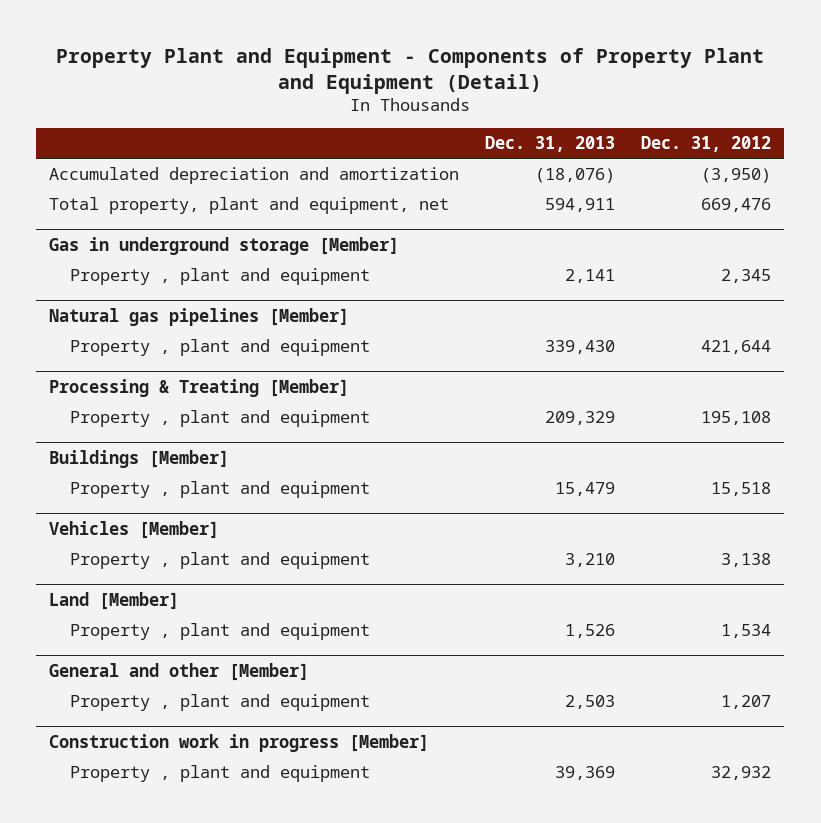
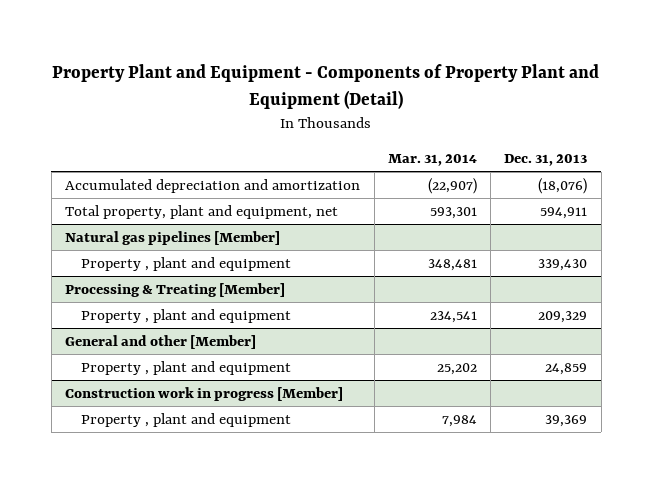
[641,136,772,153] Dec. 31, 2012 -> none
none -> [387,153,477,166] Mar. 31, 2014
[49,236,400,255] Gas in underground storage [Member] -> none
[69,268,370,286] Property , plant and equipment -> none
[49,449,230,468] Buildings [Member] -> none
[69,481,370,499] Property , plant and equipment -> none
[49,520,220,539] Vehicles [Member] -> none
[69,552,370,570] Property , plant and equipment -> none
[49,591,180,610] Land [Member] -> none
[69,623,370,641] Property , plant and equipment -> none
[565,695,616,710] 2,503 -> [545,363,588,376] 24,859

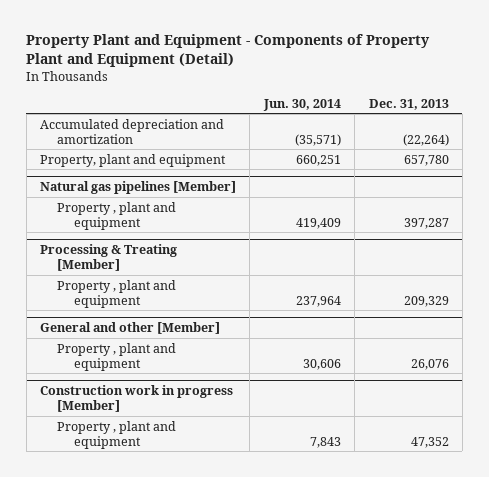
[387,153,477,166] Mar. 31, 2014 -> none
none -> [262,98,341,111] Jun. 30, 2014
[538,178,588,195] (18,076) -> [402,133,449,146] (22,264)
[65,205,339,220] Total property, plant and equipment, net -> [40,153,227,167] Property, plant and equipment
[540,207,588,220] 594,911 -> [403,154,449,166] 657,780
[538,259,588,272] 339,430 -> [403,217,449,229] 397,287
[545,363,588,376] 24,859 -> [410,358,449,370] 26,076
[545,415,588,428] 39,369 -> [410,436,449,448] 47,352

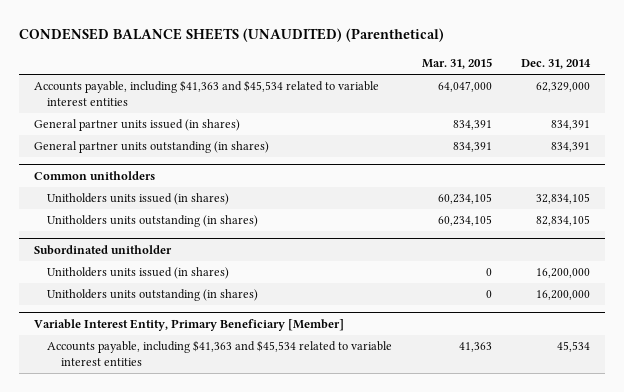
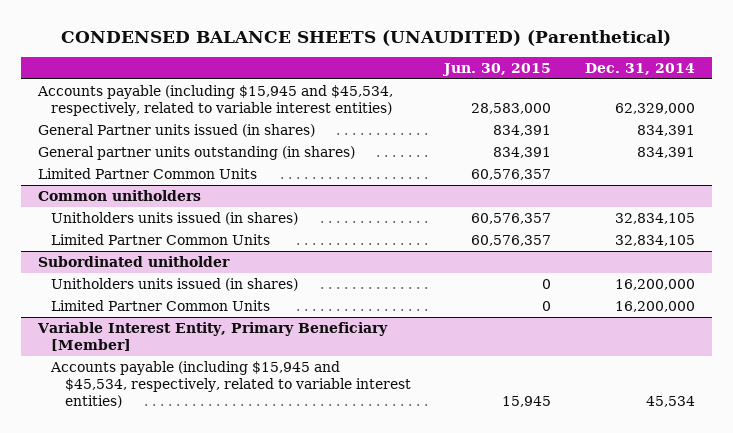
[421,58,492,70] Mar. 31, 2015 -> none
none -> [442,63,552,77] Jun. 30, 2015
[33,80,379,107] Accounts payable, including $41,363 and $45,534 related to variable interest entities -> [36,85,393,117] Accounts payable (including $15,945 and $45,534, respectively, related to variable interest entities)
[33,119,240,132] General partner units issued (in shares) -> [37,124,315,138] General Partner units issued (in shares)
none -> [37,168,257,180] Limited Partner Common Units
[47,215,259,228] Unitholders units outstanding (in shares) -> none
none -> [51,234,271,246] Limited Partner Common Units
[47,289,259,302] Unitholders units outstanding (in shares) -> [51,300,271,312] Limited Partner Common Units
[47,340,393,367] Accounts payable, including $41,363 and $45,534 related to variable interest entities -> [50,361,412,409] Accounts payable (including $15,945 and $45,534, respectively, related to variable interest entities)

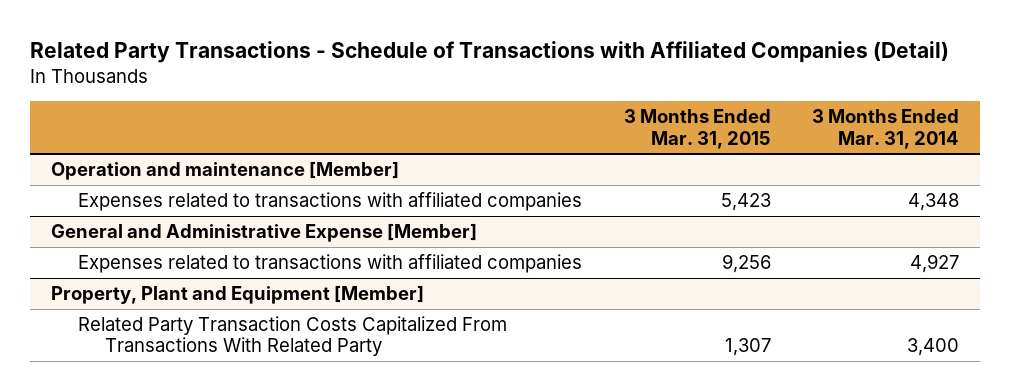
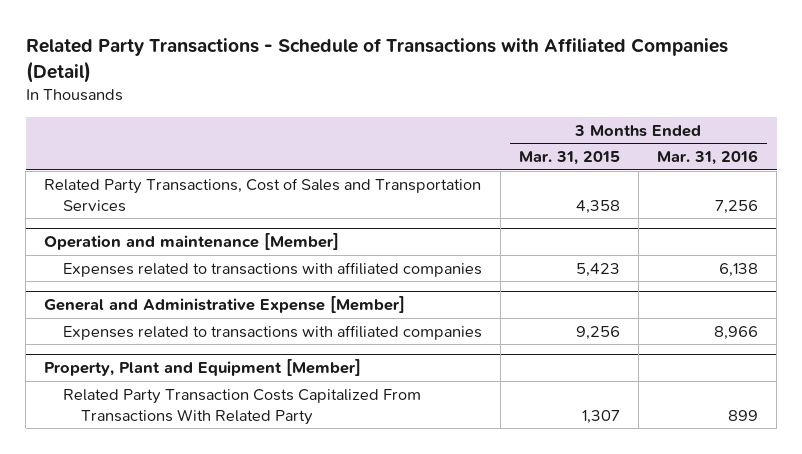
[812,109,960,149] 3 Months Ended Mar. 31, 2014 -> none
none -> [657,150,759,166] Mar. 31, 2016
none -> [44,177,482,212] Related Party Transactions, Cost of Sales and Transportation Services

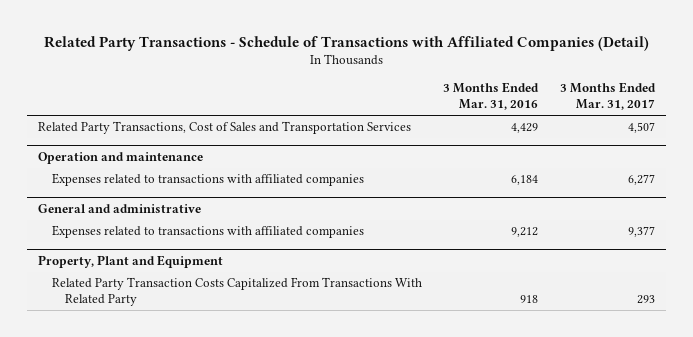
[518,151,620,166] Mar. 31, 2015 -> none
none -> [560,82,657,111] 3 Months Ended Mar. 31, 2017
[715,199,759,214] 7,256 -> [511,123,539,134] 4,429
[44,233,340,251] Operation and maintenance [Member] -> [37,152,203,165] Operation and maintenance
[719,262,759,277] 6,138 -> [511,175,539,186] 6,184
[44,296,406,314] General and Administrative Expense [Member] -> [37,204,201,214] General and administrative
[714,325,759,340] 8,966 -> [511,227,539,238] 9,212
[44,359,362,377] Property, Plant and Equipment [Member] -> [37,255,223,269] Property, Plant and Equipment
[728,409,759,421] 899 -> [520,295,539,304] 918

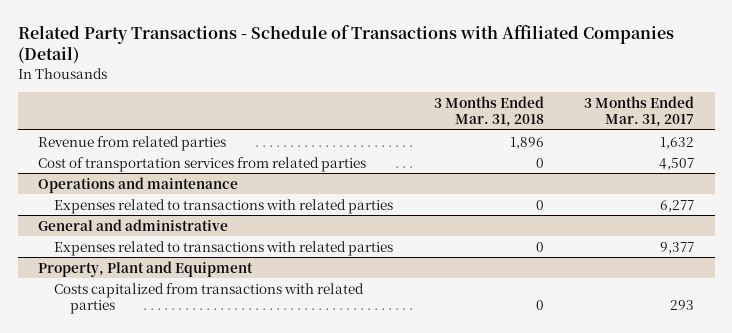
[443,82,540,111] 3 Months Ended Mar. 31, 2016 -> none
none -> [433,96,544,128] 3 Months Ended Mar. 31, 2018
none -> [38,135,227,151] Revenue from related parties
[37,121,411,135] Related Party Transactions, Cost of Sales and Transportation Services -> [38,156,367,172] Cost of transportation services from related parties
[37,152,203,165] Operation and maintenance -> [38,176,239,193] Operations and maintenance
[51,173,364,187] Expenses related to transactions with affiliated companies -> [53,198,393,214] Expenses related to transactions with related parties
[51,225,364,239] Expenses related to transactions with affiliated companies -> [53,240,393,256] Expenses related to transactions with related parties
[51,277,422,307] Related Party Transaction Costs Capitalized From Transactions With Related Party -> [53,282,364,314] Costs capitalized from transactions with related parties

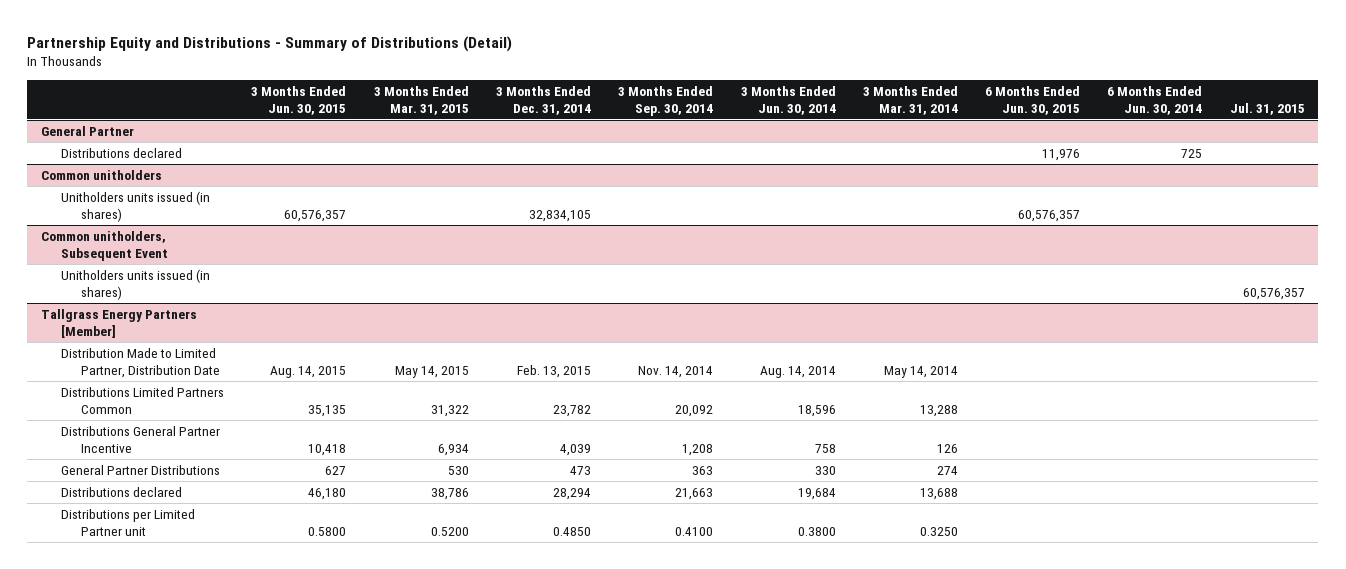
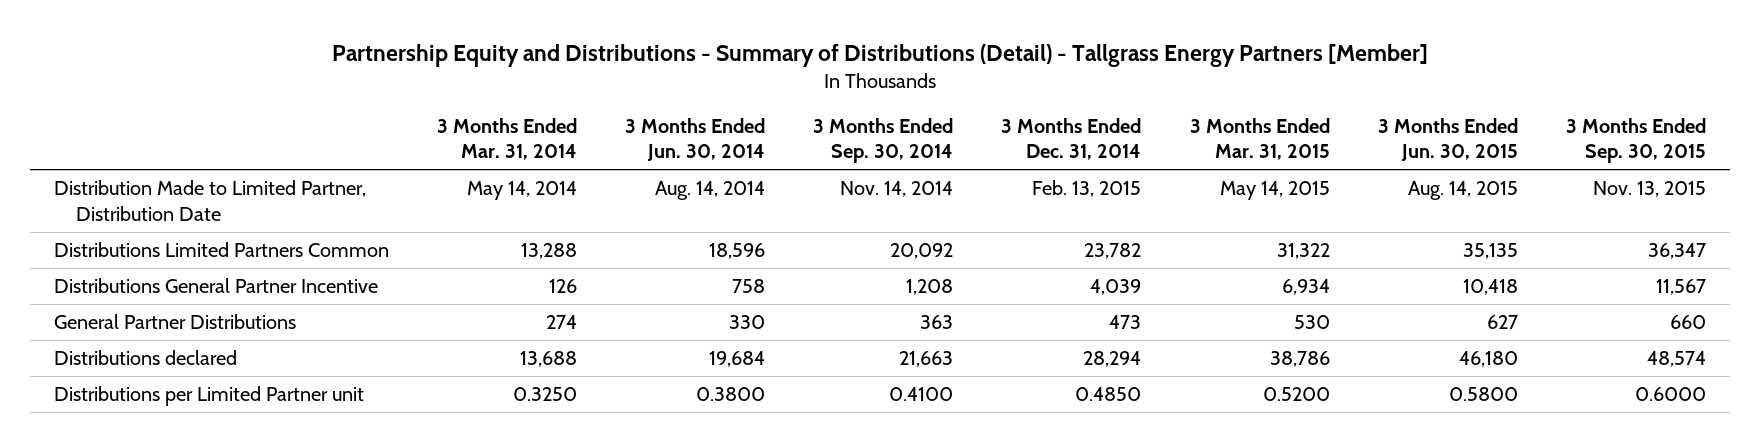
[27,36,513,53] Partnership Equity and Distributions - Summary of Distributions (Detail) -> [331,43,1428,67] Partnership Equity and Distributions - Summary of Distributions (Detail) - Tallgrass Energy Partners [Member]
[985,85,1081,115] 6 Months Ended Jun. 30, 2015 -> none
[1107,85,1203,115] 6 Months Ended Jun. 30, 2014 -> none
[1229,102,1305,115] Jul. 31, 2015 -> none
none -> [1566,117,1707,164] 3 Months Ended Sep. 30, 2015
[40,125,134,136] General Partner -> none
[61,147,183,158] Distributions declared -> none
[40,169,162,180] Common unitholders -> none
[61,190,211,222] Unitholders units issued (in shares) -> none
[40,230,169,261] Common unitholders, Subsequent Event -> none
[61,268,211,300] Unitholders units issued (in shares) -> none
[40,308,197,338] Tallgrass Energy Partners [Member] -> none

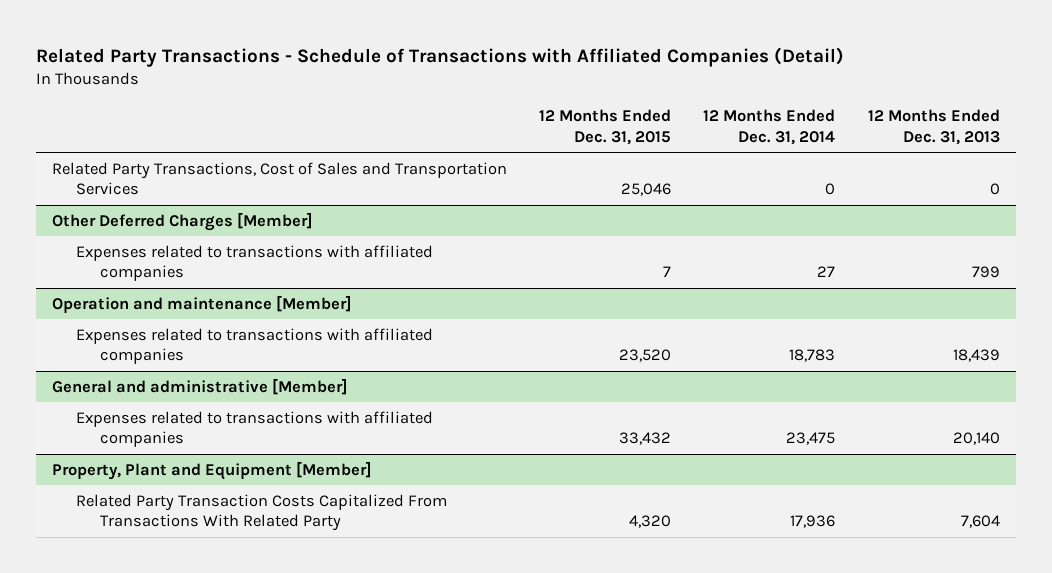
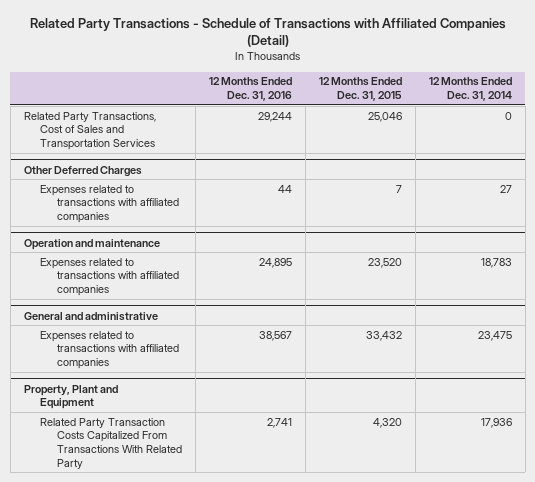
[867,109,1000,145] 12 Months Ended Dec. 31, 2013 -> none
none -> [208,77,292,101] 12 Months Ended Dec. 31, 2016
[51,211,313,231] Other Deferred Charges [Member] -> [23,165,142,177] Other Deferred Charges
[51,294,352,313] Operation and maintenance [Member] -> [23,238,160,250] Operation and maintenance
[51,377,348,395] General and administrative [Member] -> [23,311,158,321] General and administrative
[51,460,372,480] Property, Plant and Equipment [Member] -> [23,384,118,410] Property, Plant and Equipment

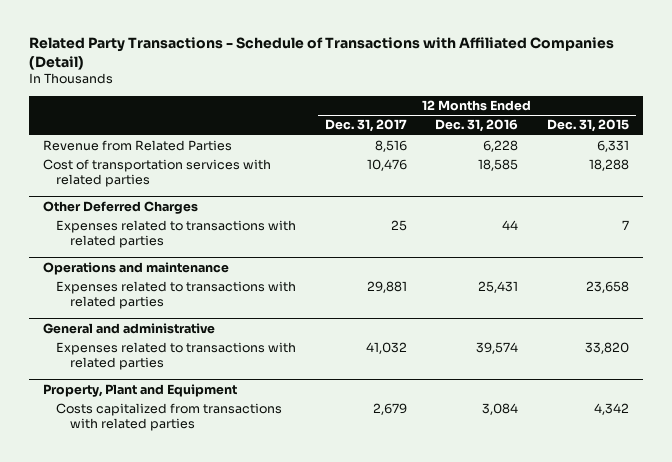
[428,77,512,101] 12 Months Ended Dec. 31, 2014 -> none
none -> [324,119,407,133] Dec. 31, 2017
none -> [42,140,232,152] Revenue from Related Parties
[23,111,156,151] Related Party Transactions, Cost of Sales and Transportation Services -> [42,159,271,188] Cost of transportation services with related parties
[257,111,292,122] 29,244 -> [478,159,519,172] 18,585
[367,111,402,122] 25,046 -> [588,159,629,172] 18,288
[40,184,179,224] Expenses related to transactions with affiliated companies -> [56,220,297,249] Expenses related to transactions with related parties
[23,238,160,250] Operation and maintenance -> [42,261,229,275] Operations and maintenance
[40,257,179,297] Expenses related to transactions with affiliated companies -> [56,281,297,310] Expenses related to transactions with related parties
[258,257,292,268] 24,895 -> [478,281,519,294] 25,431
[367,257,402,268] 23,520 -> [585,281,629,294] 23,658
[40,330,179,370] Expenses related to transactions with affiliated companies -> [56,342,297,371] Expenses related to transactions with related parties
[258,330,292,341] 38,567 -> [476,342,519,355] 39,574
[365,330,402,341] 33,432 -> [584,342,629,355] 33,820
[40,417,182,469] Related Party Transaction Costs Capitalized From Transactions With Related Party -> [56,403,283,432] Costs capitalized from transactions with related parties
[266,417,292,428] 2,741 -> [482,403,519,416] 3,084
[372,417,402,428] 4,320 -> [593,403,629,416] 4,342

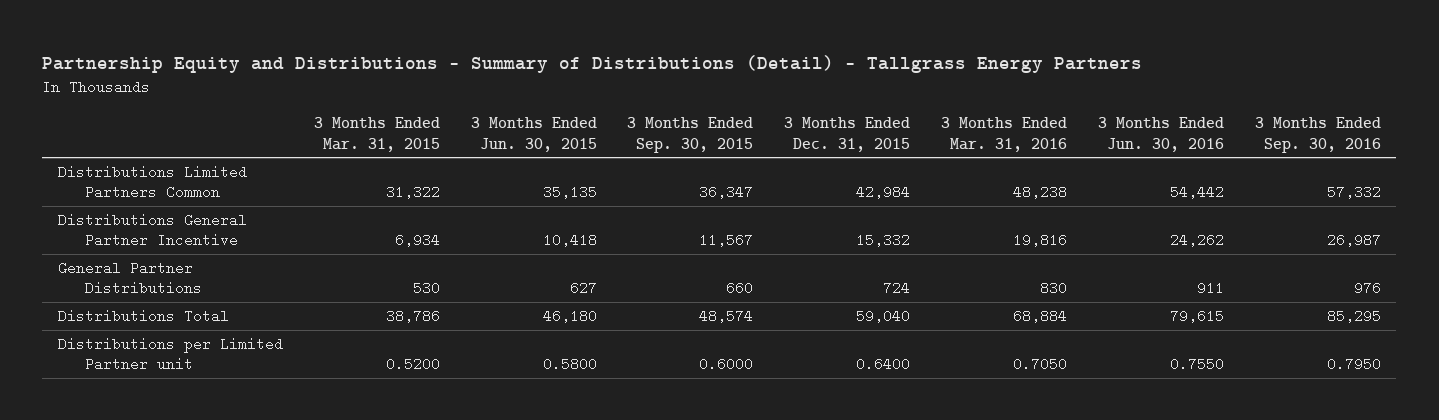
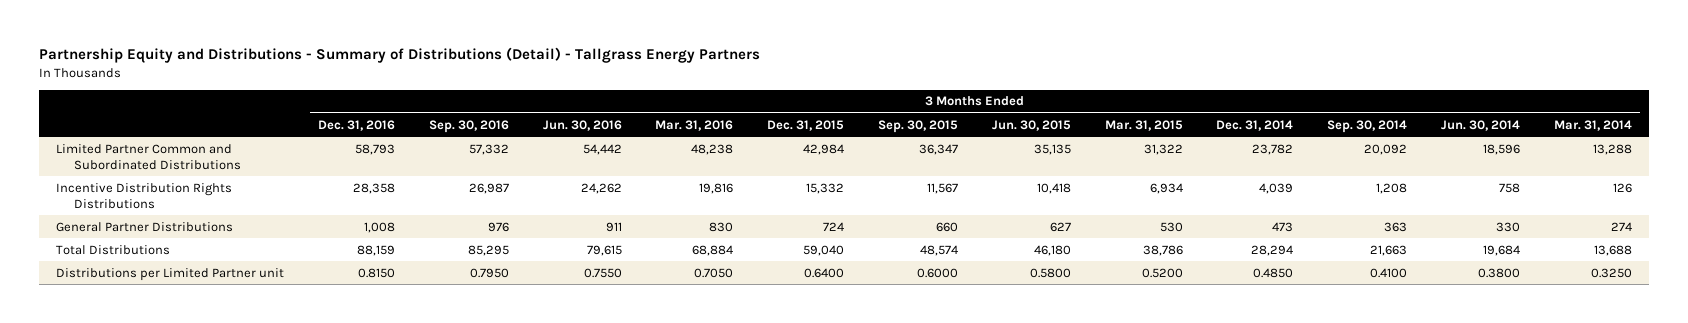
none -> [317,119,395,131] Dec. 31, 2016
none -> [1216,119,1294,131] Dec. 31, 2014
none -> [1327,119,1408,133] Sep. 30, 2014
none -> [1440,119,1520,131] Jun. 30, 2014
none -> [1553,119,1632,131] Mar. 31, 2014
[57,165,247,200] Distributions Limited Partners Common -> [56,143,242,170] Limited Partner Common and Subordinated Distributions
[57,213,247,248] Distributions General Partner Incentive -> [56,182,233,209] Incentive Distribution Rights Distributions
[57,309,229,324] Distributions Total -> [56,244,171,255] Total Distributions

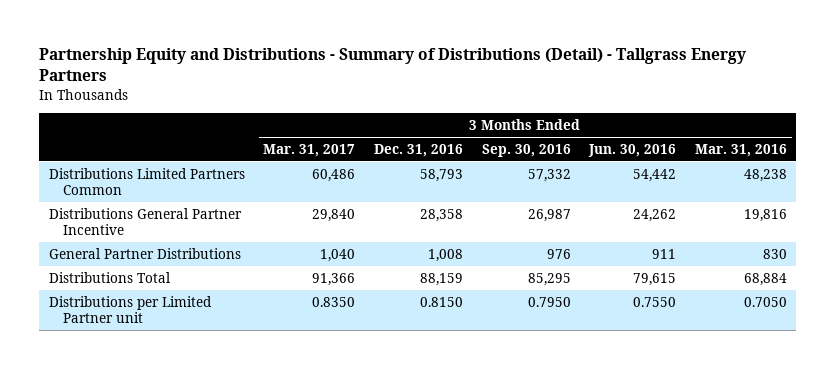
[767,119,845,131] Dec. 31, 2015 -> none
[877,119,958,133] Sep. 30, 2015 -> none
[991,119,1071,131] Jun. 30, 2015 -> none
[1104,119,1183,131] Mar. 31, 2015 -> none
[1216,119,1294,131] Dec. 31, 2014 -> none
[1327,119,1408,133] Sep. 30, 2014 -> none
[1440,119,1520,131] Jun. 30, 2014 -> none
[1553,119,1632,131] Mar. 31, 2014 -> none
none -> [263,143,356,157] Mar. 31, 2017
[56,143,242,170] Limited Partner Common and Subordinated Distributions -> [48,167,245,195] Distributions Limited Partners Common
[56,182,233,209] Incentive Distribution Rights Distributions -> [48,207,242,235] Distributions General Partner Incentive
[56,244,171,255] Total Distributions -> [48,271,171,283] Distributions Total

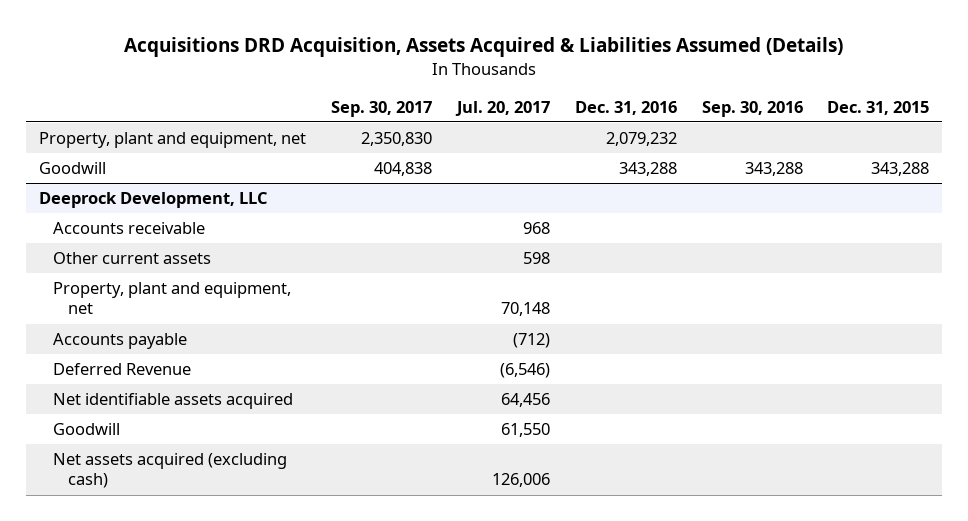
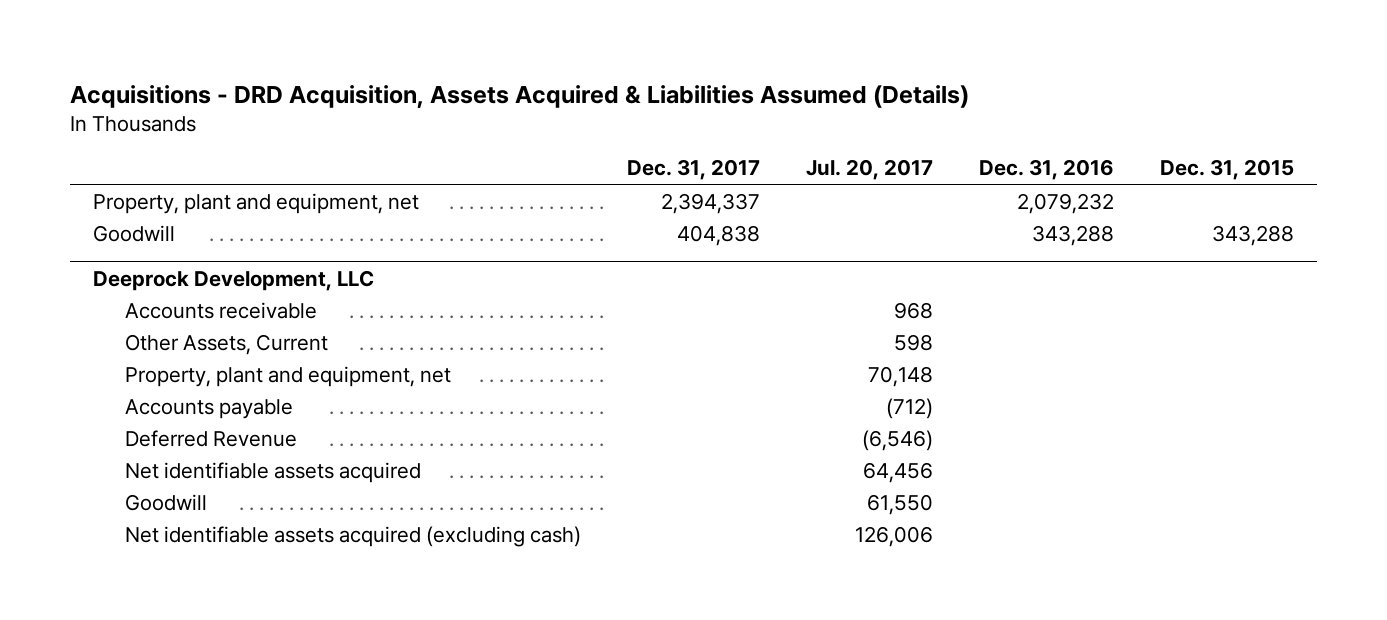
[124,37,844,58] Acquisitions DRD Acquisition, Assets Acquired & Liabilities Assumed (Details) -> [70,84,970,108] Acquisitions - DRD Acquisition, Assets Acquired & Liabilities Assumed (Details)
[330,100,432,117] Sep. 30, 2017 -> none
[701,100,803,117] Sep. 30, 2016 -> none
none -> [627,159,761,181] Dec. 31, 2017
[53,252,212,265] Other current assets -> [125,333,329,355] Other Assets, Current
[53,453,288,489] Net assets acquired (excluding cash) -> [125,525,582,547] Net identifiable assets acquired (excluding cash)

